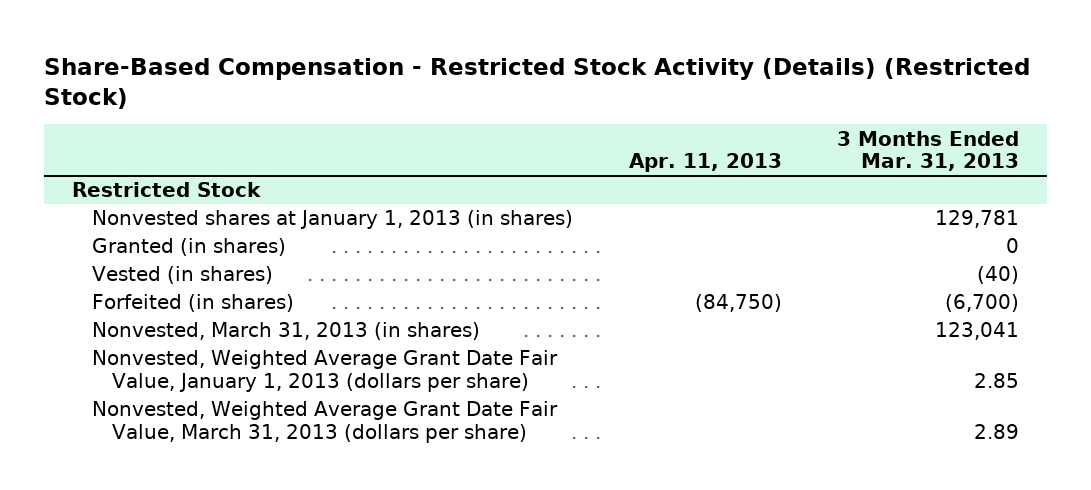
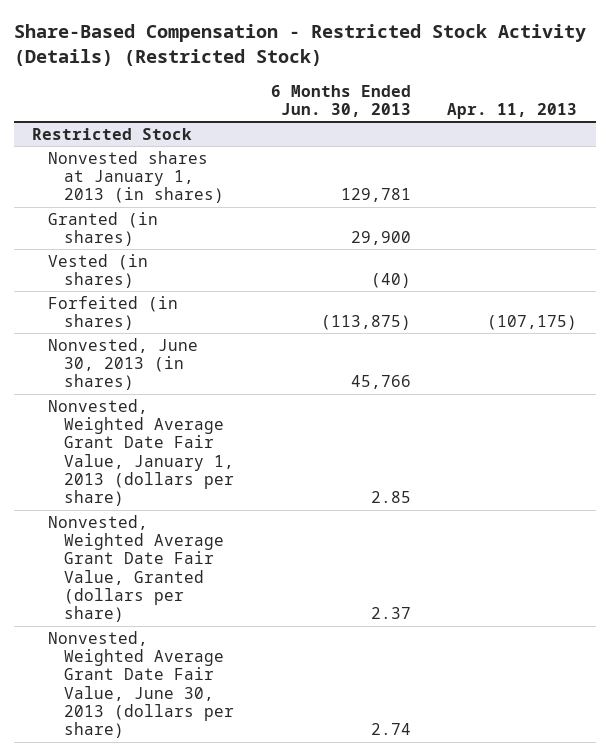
[837,130,1020,172] 3 Months Ended Mar. 31, 2013 -> none
none -> [270,84,411,118] 6 Months Ended Jun. 30, 2013
[694,294,782,313] (84,750) -> [487,315,578,331] (107,175)
[92,322,481,341] Nonvested, March 31, 2013 (in shares) -> [48,337,199,391] Nonvested, June 30, 2013 (in shares)
none -> [48,514,225,623] Nonvested, Weighted Average Grant Date Fair Value, Granted (dollars per share)
[92,401,559,444] Nonvested, Weighted Average Grant Date Fair Value, March 31, 2013 (dollars per share) -> [48,630,235,739] Nonvested, Weighted Average Grant Date Fair Value, June 30, 2013 (dollars per share)

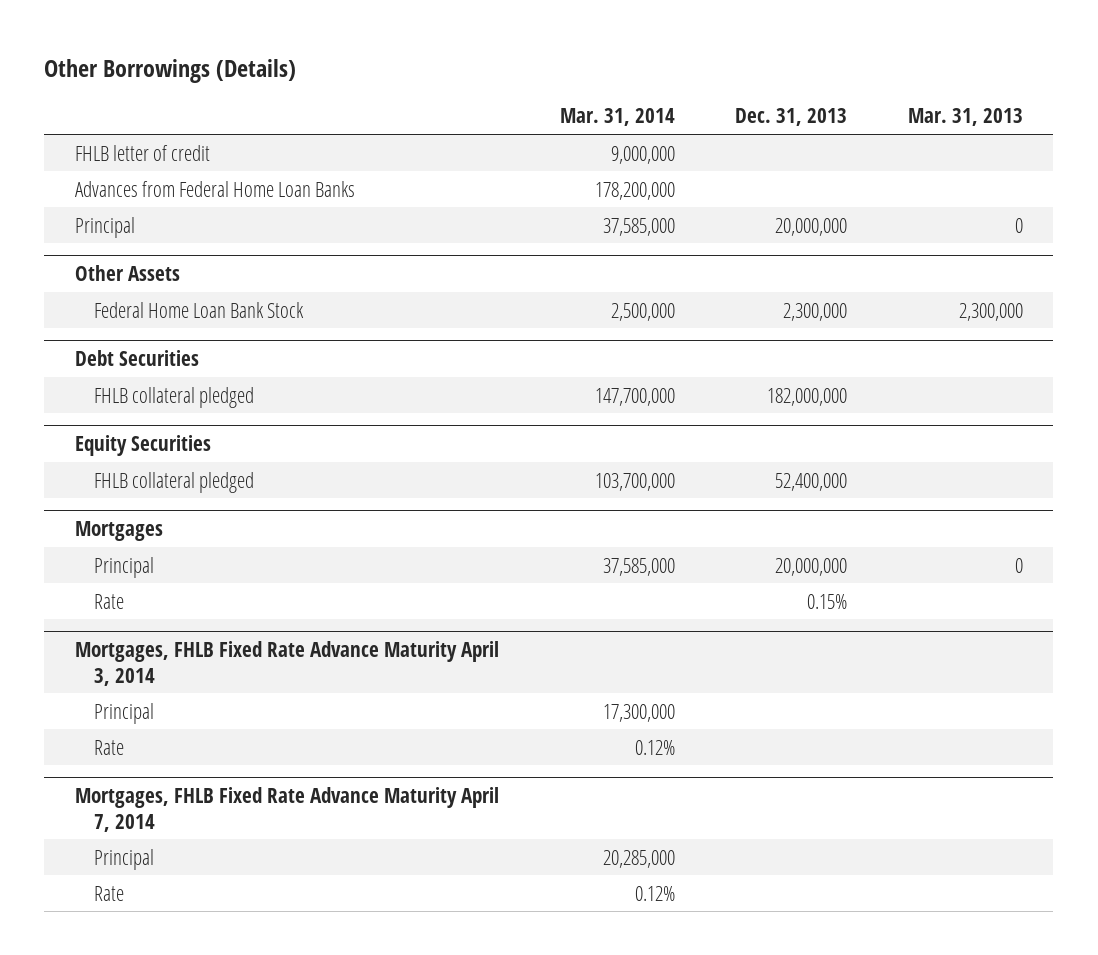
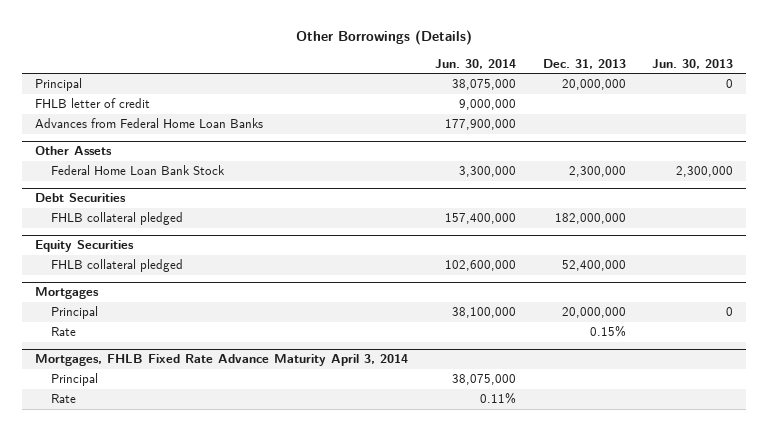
[559,108,675,127] Mar. 31, 2014 -> none
[907,108,1023,127] Mar. 31, 2013 -> none
none -> [435,58,517,69] Jun. 30, 2014
none -> [652,58,734,69] Jun. 30, 2013
[74,216,135,238] Principal -> [35,78,83,92] Principal
[74,787,499,832] Mortgages, FHLB Fixed Rate Advance Maturity April 7, 2014 -> none
[93,848,154,870] Principal -> none
[93,885,124,901] Rate -> none

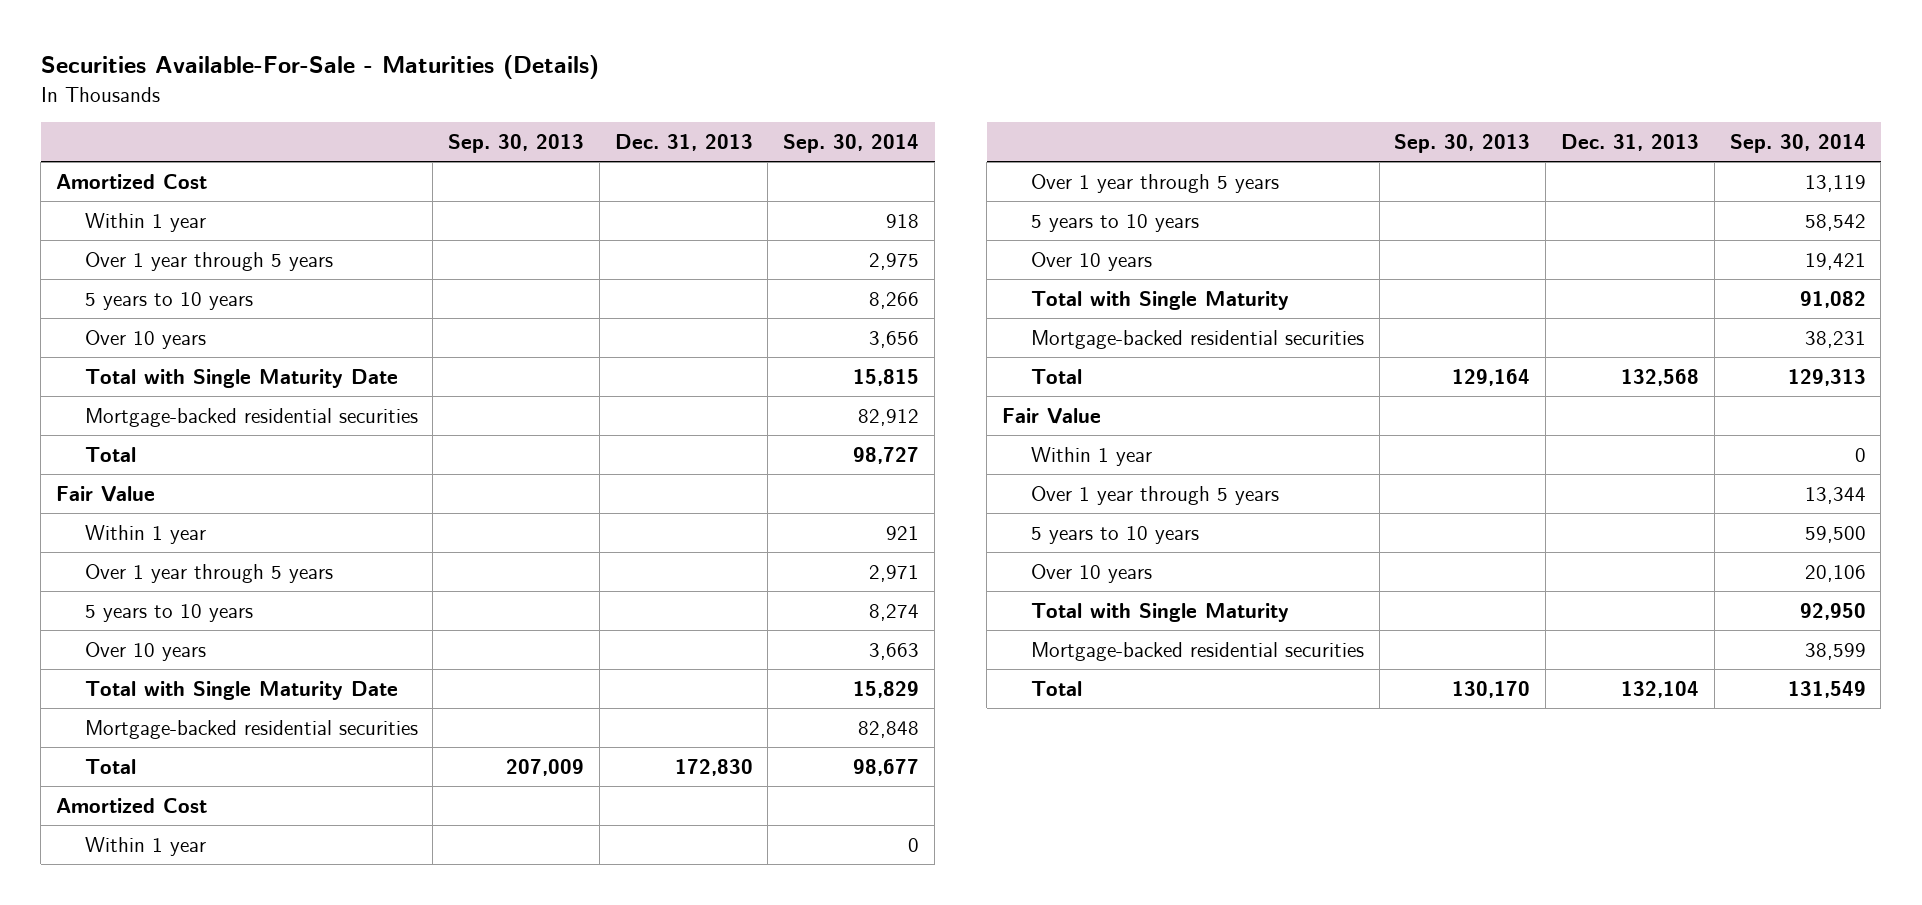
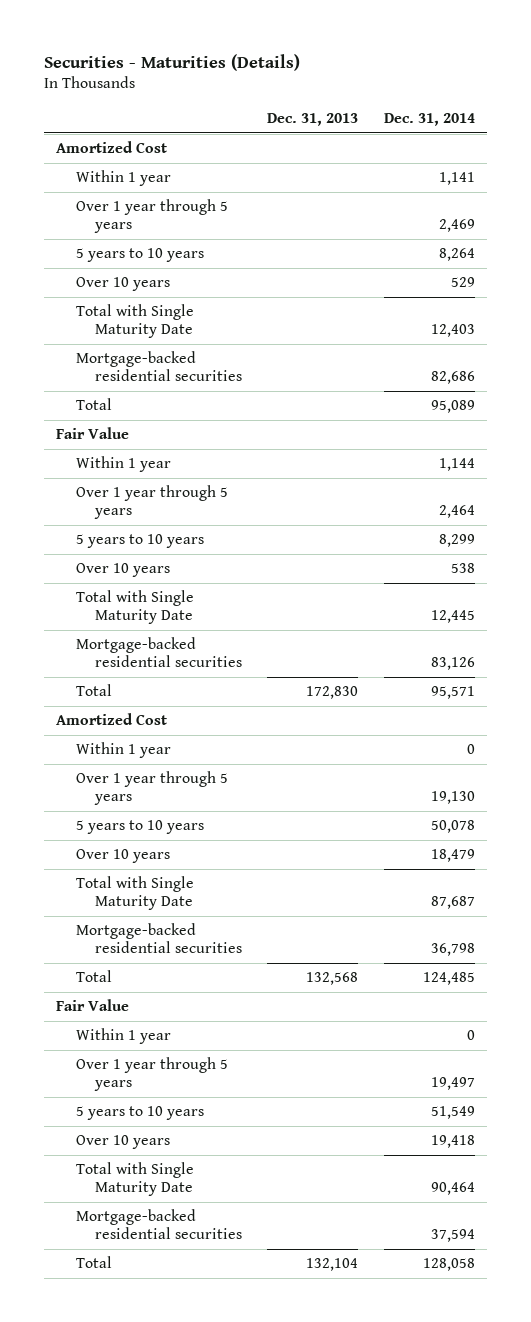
[40,55,599,80] Securities Available-For-Sale - Maturities (Details) -> [43,53,300,71] Securities - Maturities (Details)
[448,134,585,154] Sep. 30, 2013 -> none
[783,134,920,154] Sep. 30, 2014 -> none
none -> [383,112,475,126] Dec. 31, 2014
[1030,290,1289,310] Total with Single Maturity -> [75,876,194,911] Total with Single Maturity Date
[1030,602,1289,622] Total with Single Maturity -> [75,1162,194,1197] Total with Single Maturity Date

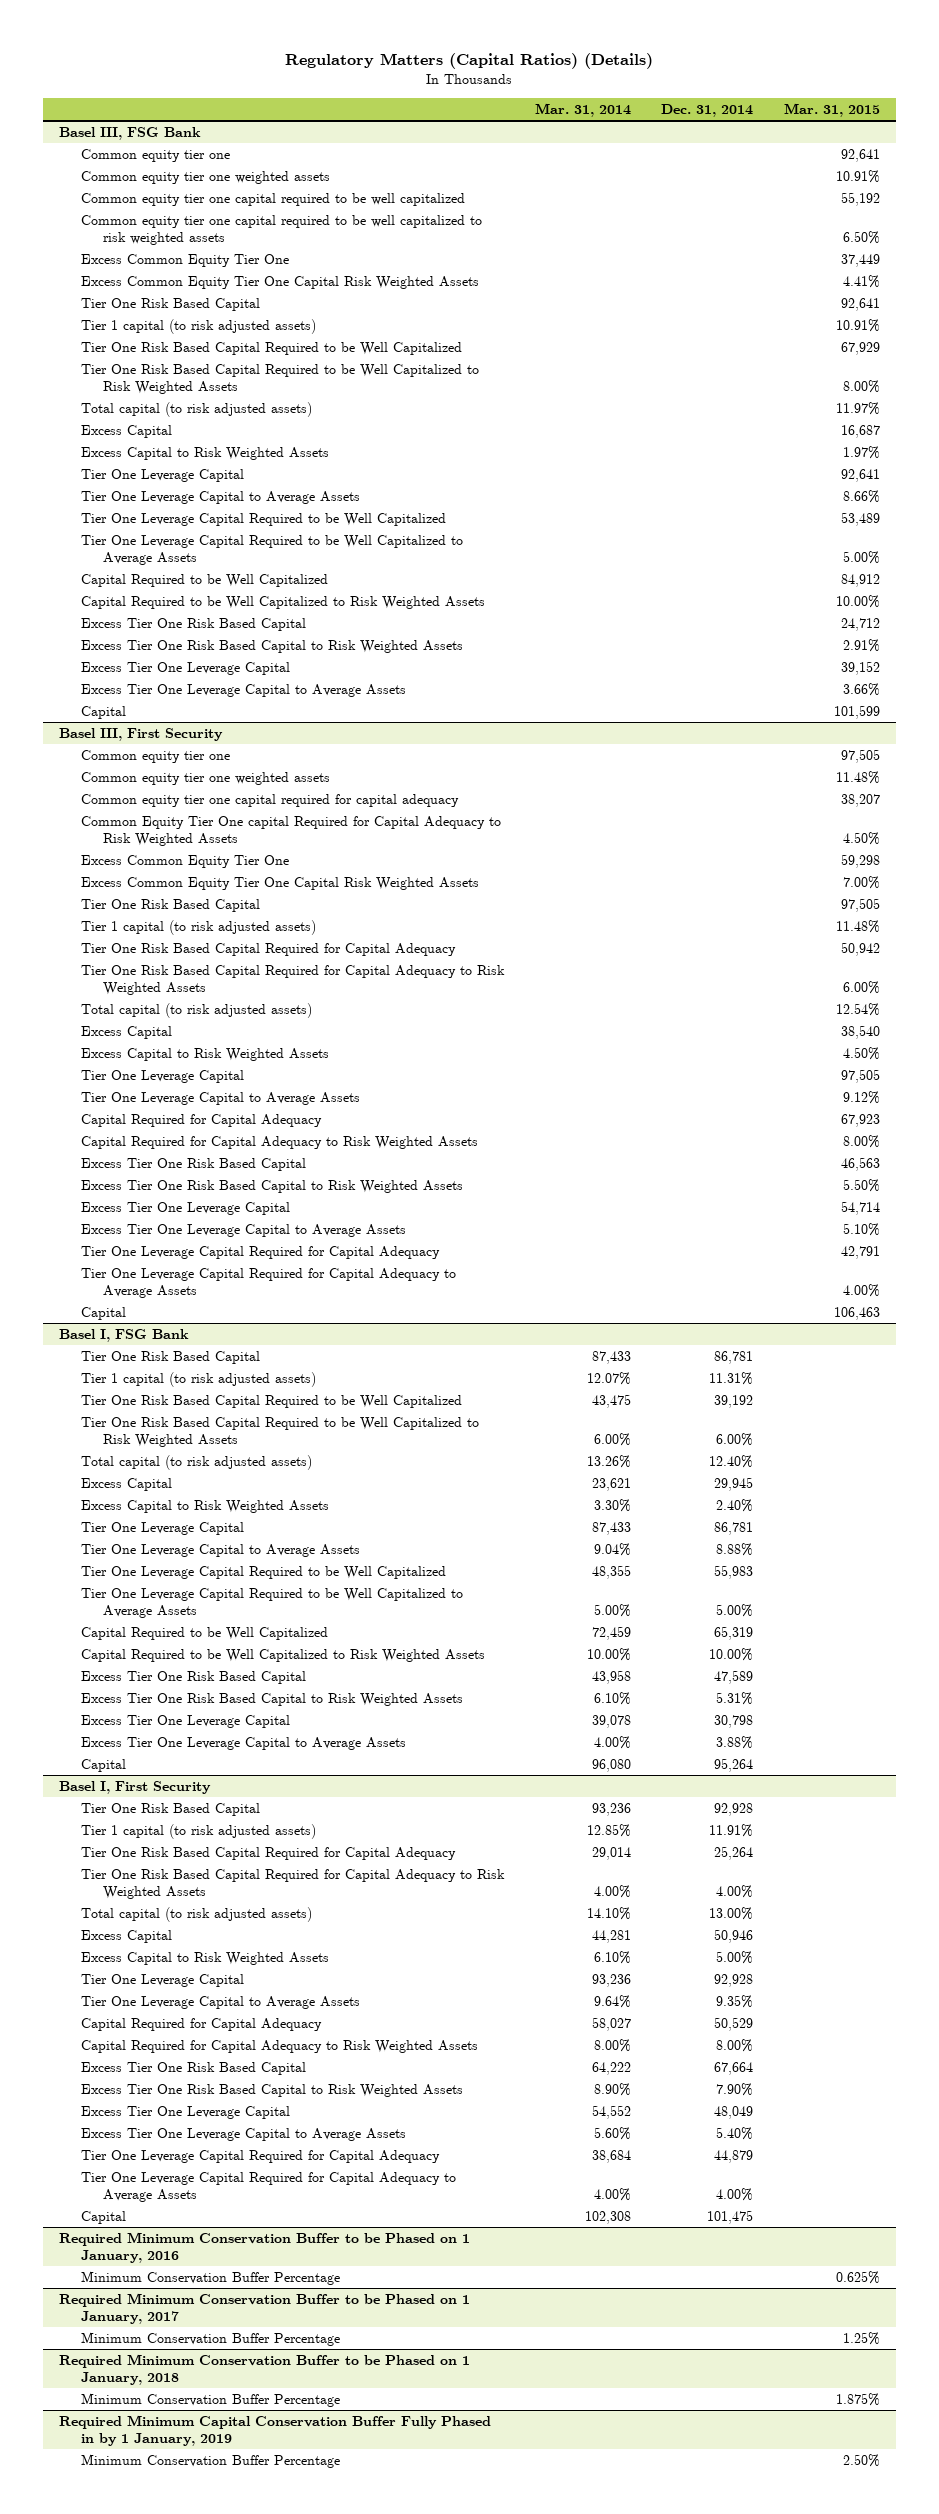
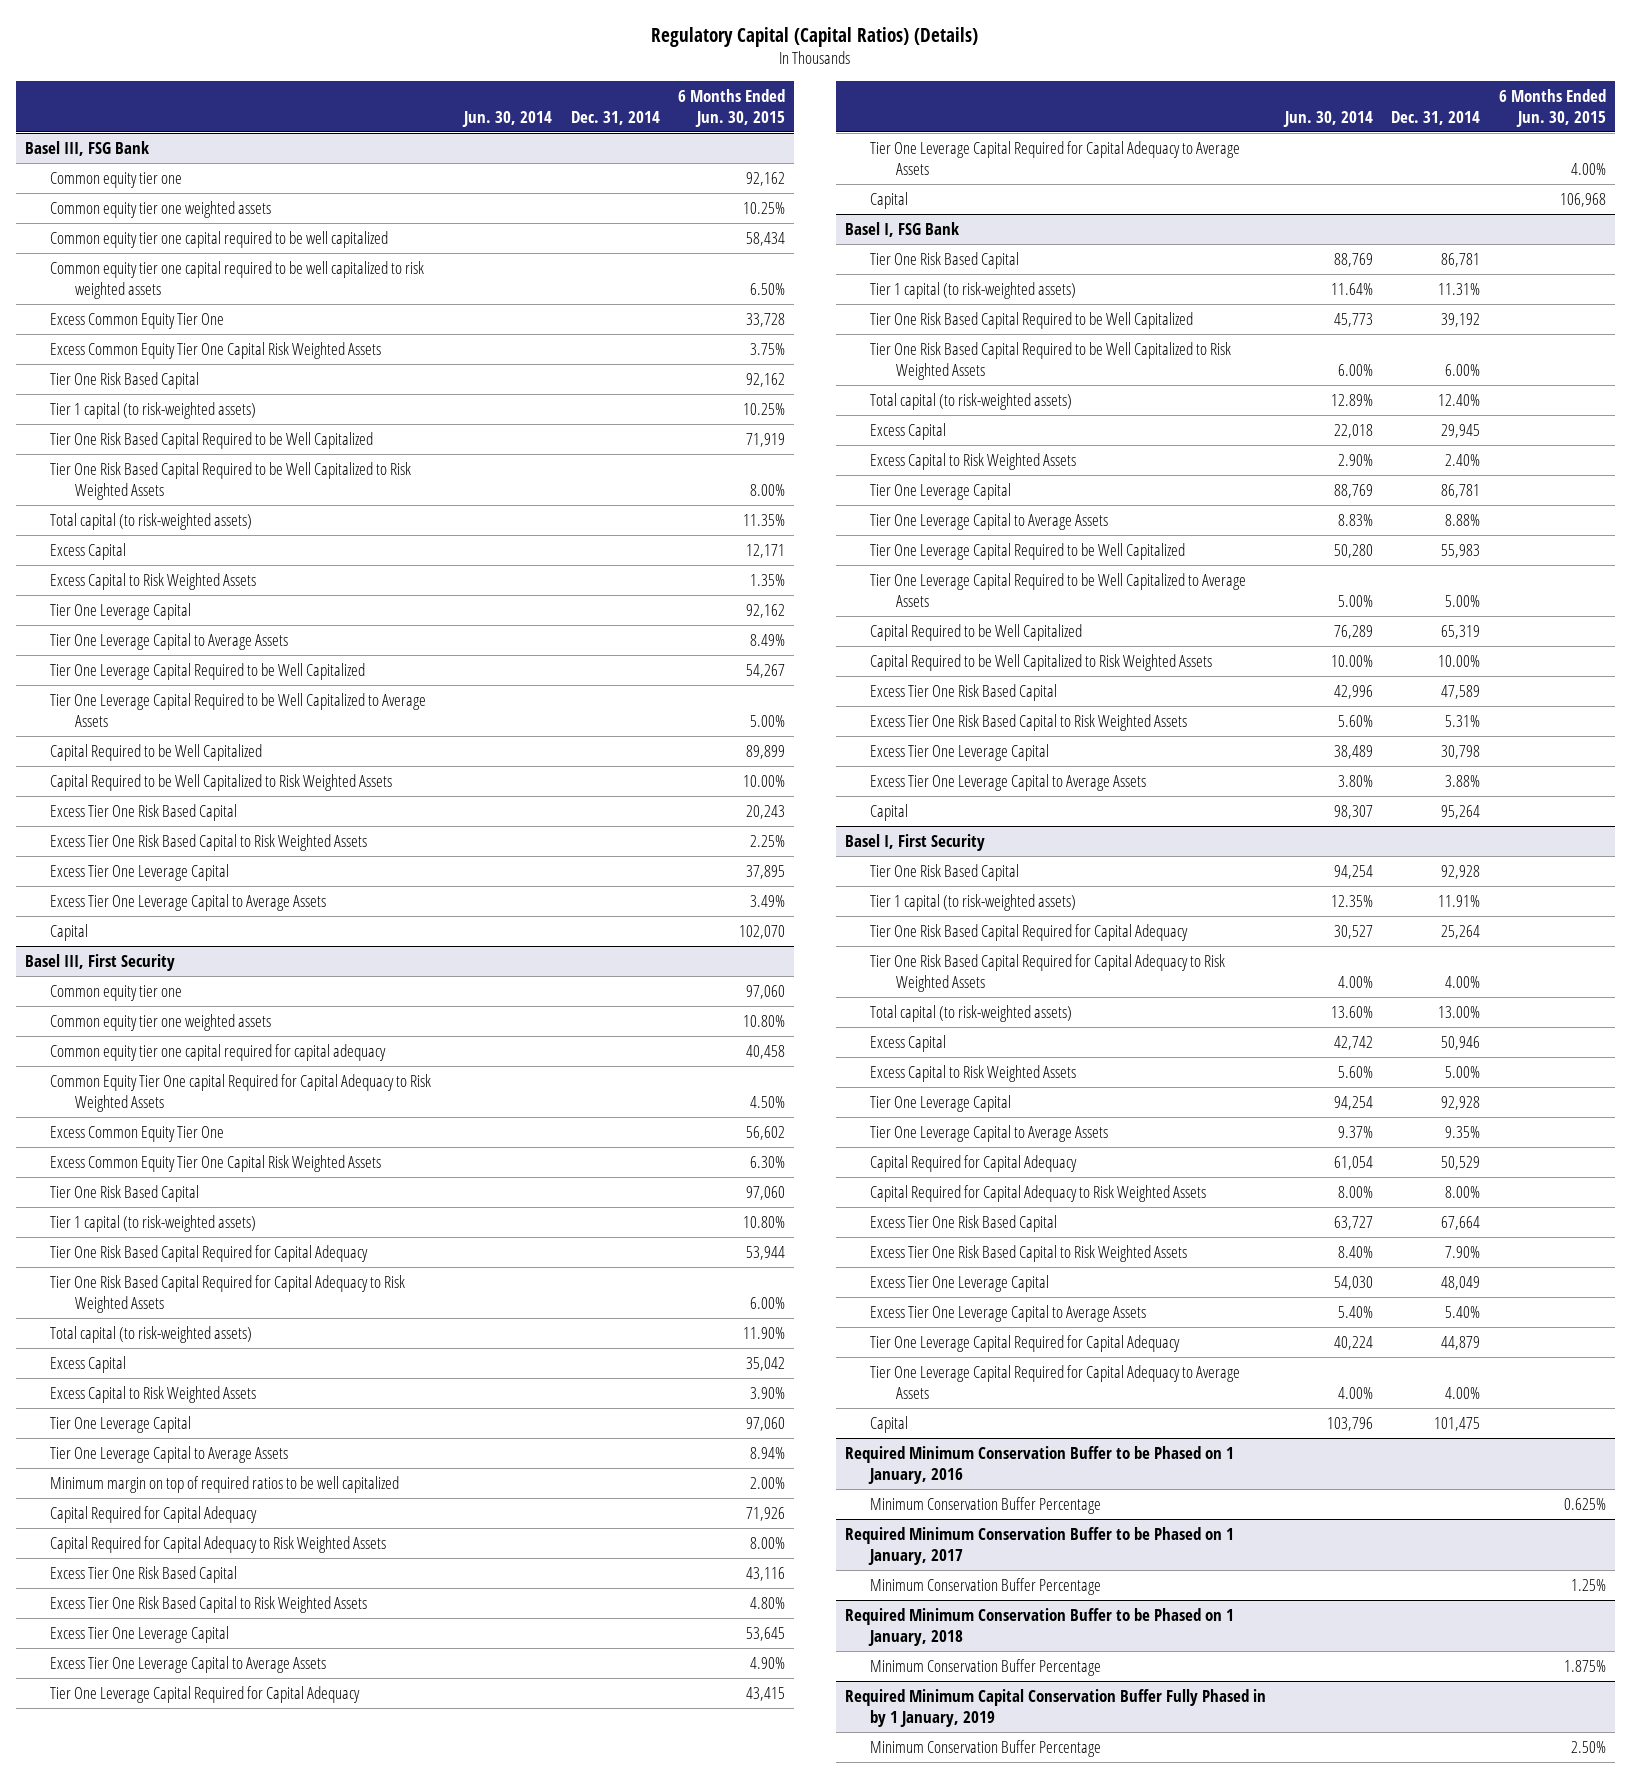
[285,53,654,70] Regulatory Matters (Capital Ratios) (Details) -> [651,26,979,47] Regulatory Capital (Capital Ratios) (Details)
[534,102,631,117] Mar. 31, 2014 -> none
[784,102,881,117] Mar. 31, 2015 -> none
none -> [462,110,553,127] Jun. 30, 2014
none -> [678,88,786,127] 6 Months Ended Jun. 30, 2015
[80,318,316,334] Tier 1 capital (to risk adjusted assets) -> [50,401,257,419] Tier 1 capital (to risk-weighted assets)
[80,401,312,417] Total capital (to risk adjusted assets) -> [50,512,253,530] Total capital (to risk-weighted assets)
[80,919,316,935] Tier 1 capital (to risk adjusted assets) -> [50,1214,257,1232] Tier 1 capital (to risk-weighted assets)
[80,1002,312,1018] Total capital (to risk adjusted assets) -> [50,1325,253,1343] Total capital (to risk-weighted assets)
none -> [50,1475,400,1493] Minimum margin on top of required ratios to be well capitalized
[80,1371,316,1387] Tier 1 capital (to risk adjusted assets) -> [870,281,1077,299] Tier 1 capital (to risk-weighted assets)
[80,1454,312,1470] Total capital (to risk adjusted assets) -> [870,392,1073,410] Total capital (to risk-weighted assets)
[80,1823,316,1839] Tier 1 capital (to risk adjusted assets) -> [870,893,1077,911] Tier 1 capital (to risk-weighted assets)
[80,1906,312,1922] Total capital (to risk adjusted assets) -> [870,1004,1073,1022] Total capital (to risk-weighted assets)

